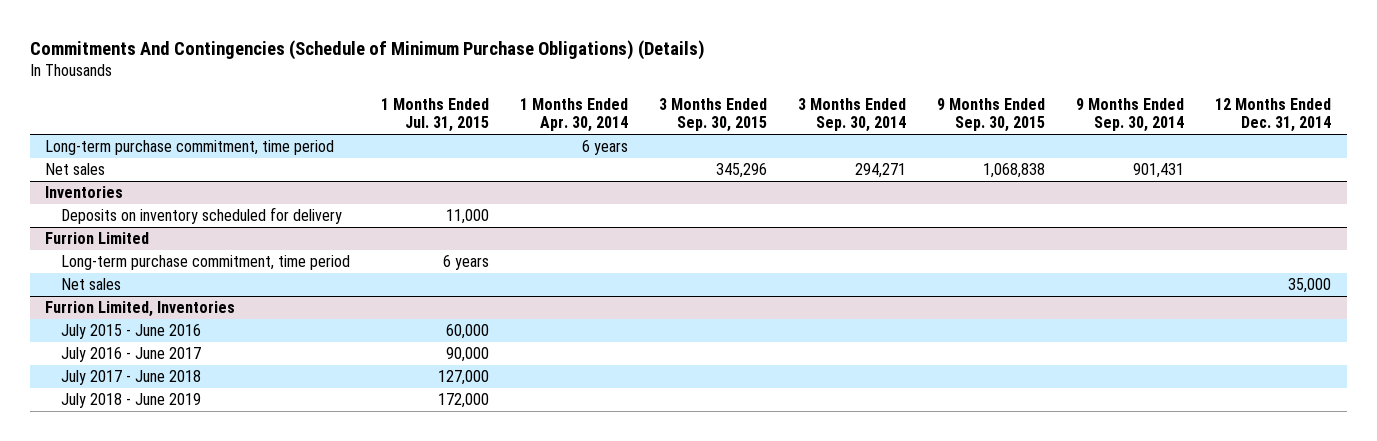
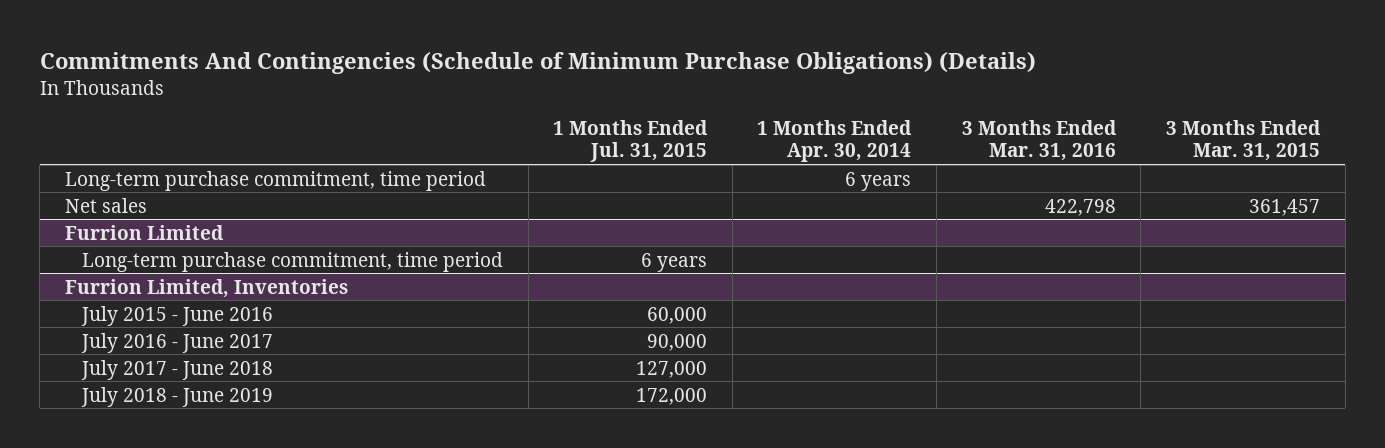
[658,97,767,133] 3 Months Ended Sep. 30, 2015 -> none
[798,97,907,133] 3 Months Ended Sep. 30, 2014 -> none
[937,97,1046,133] 9 Months Ended Sep. 30, 2015 -> none
[1076,97,1185,133] 9 Months Ended Sep. 30, 2014 -> none
[1215,97,1332,133] 12 Months Ended Dec. 31, 2014 -> none
none -> [961,119,1117,162] 3 Months Ended Mar. 31, 2016
none -> [1165,119,1321,162] 3 Months Ended Mar. 31, 2015
[45,186,124,199] Inventories -> none
[60,207,342,225] Deposits on inventory scheduled for delivery -> none
[60,278,121,291] Net sales -> none

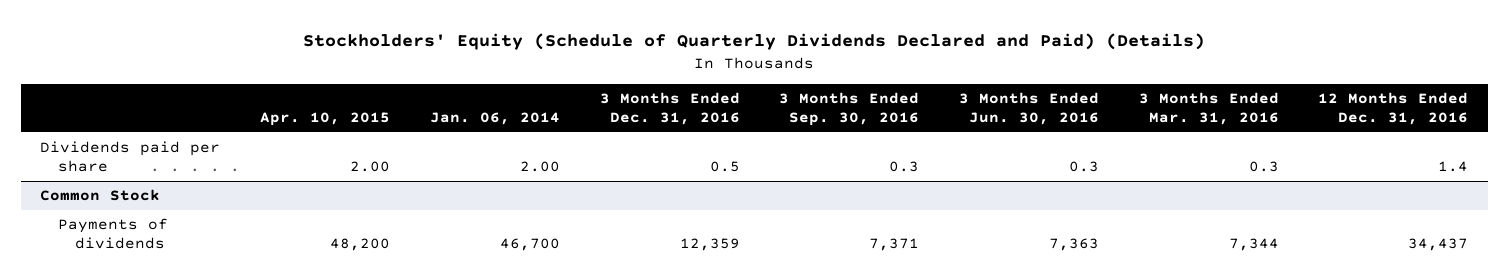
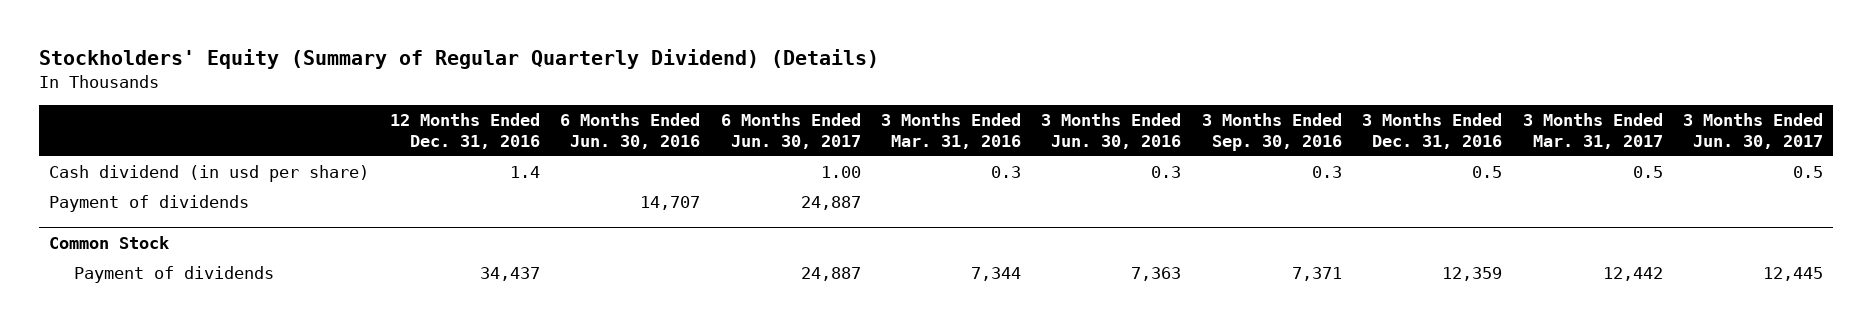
[303,32,1206,50] Stockholders' Equity (Schedule of Quarterly Dividends Declared and Paid) (Details) -> [39,49,880,70] Stockholders' Equity (Summary of Regular Quarterly Dividend) (Details)
[260,112,391,127] Apr. 10, 2015 -> none
[429,112,560,126] Jan. 06, 2014 -> none
none -> [560,112,701,149] 6 Months Ended Jun. 30, 2016
none -> [720,112,861,149] 6 Months Ended Jun. 30, 2017
none -> [1522,112,1663,149] 3 Months Ended Mar. 31, 2017
none -> [1683,112,1824,149] 3 Months Ended Jun. 30, 2017
[40,141,221,173] Dividends paid per share -> [49,165,370,183] Cash dividend (in usd per share)
none -> [49,195,250,213] Payment of dividends
[57,218,168,250] Payments of dividends -> [74,266,275,284] Payment of dividends

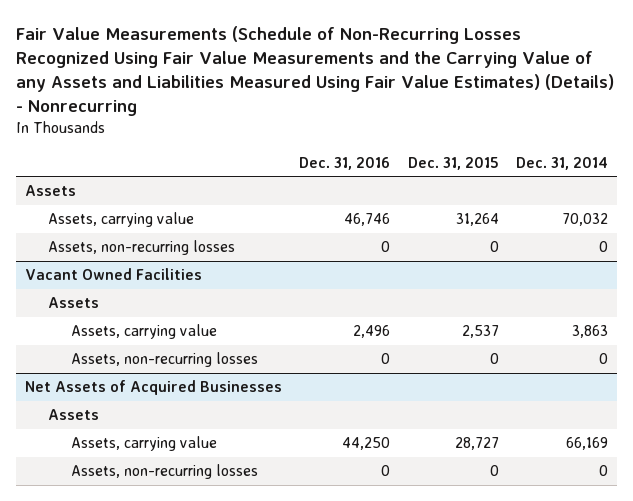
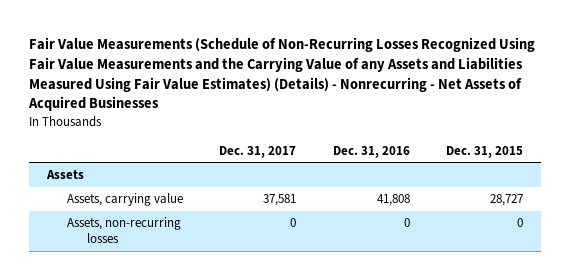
[16,26,615,117] Fair Value Measurements (Schedule of Non-Recurring Losses Recognized Using Fair Value Measurements and the Carrying Value of any Assets and Liabilities Measured Using Fair Value Estimates) (Details) - Nonrecurring -> [28,36,536,112] Fair Value Measurements (Schedule of Non-Recurring Losses Recognized Using Fair Value Measurements and the Carrying Value of any Assets and Liabilities Measured Using Fair Value Estimates) (Details) - Nonrecurring - Net Assets of Acquired Businesses
[516,156,609,170] Dec. 31, 2014 -> none
none -> [219,145,297,158] Dec. 31, 2017
[48,240,236,256] Assets, non-recurring losses -> none
[25,268,203,281] Vacant Owned Facilities -> none
[48,297,100,309] Assets -> none
[71,324,218,340] Assets, carrying value -> none
[71,352,259,368] Assets, non-recurring losses -> none
[25,380,283,396] Net Assets of Acquired Businesses -> none
[48,409,100,421] Assets -> none
[71,436,218,452] Assets, carrying value -> none
[344,213,391,227] 46,746 -> [376,194,410,207] 41,808
[455,213,499,227] 31,264 -> [489,194,523,207] 28,727

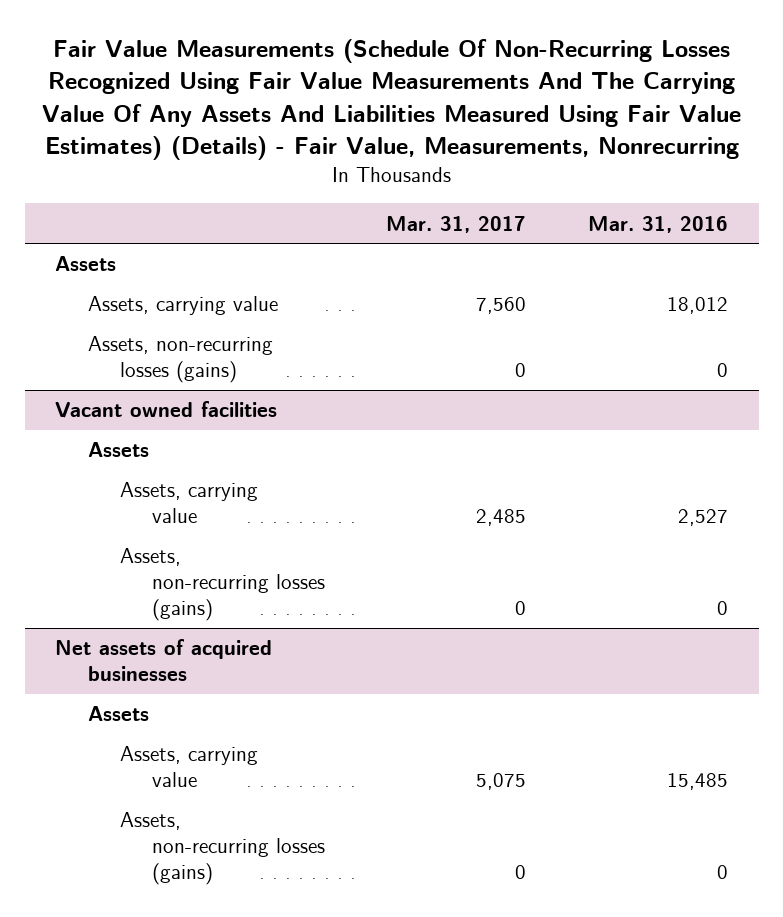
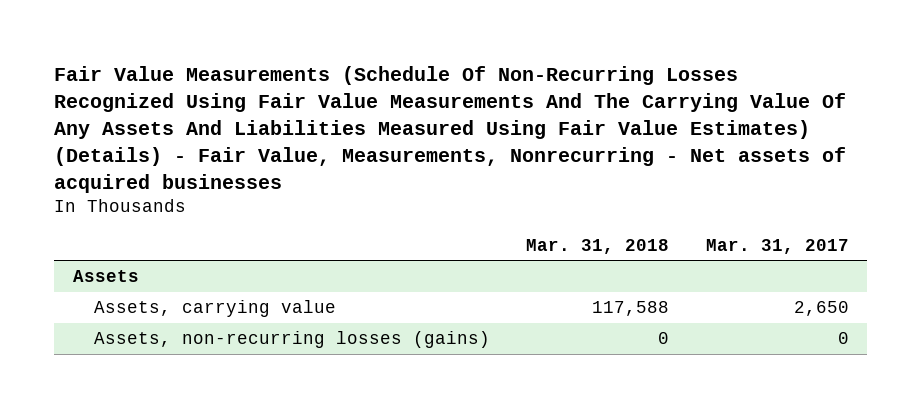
[41,39,741,161] Fair Value Measurements (Schedule Of Non-Recurring Losses Recognized Using Fair Value Measurements And The Carrying Value Of Any Assets And Liabilities Measured Using Fair Value Estimates) (Details) - Fair Value, Measurements, Nonrecurring -> [54,66,847,193] Fair Value Measurements (Schedule Of Non-Recurring Losses Recognized Using Fair Value Measurements And The Carrying Value Of Any Assets And Liabilities Measured Using Fair Value Estimates) (Details) - Fair Value, Measurements, Nonrecurring - Net assets of acquired businesses
[587,215,728,233] Mar. 31, 2016 -> none
none -> [526,238,670,254] Mar. 31, 2018
[87,336,273,384] Assets, non-recurring losses (gains) -> none
[55,401,278,419] Vacant owned facilities -> none
[87,442,149,458] Assets -> none
[119,482,258,524] Assets, carrying value -> none
[119,548,325,622] Assets, non-recurring losses (gains) -> none
[55,639,273,682] Net assets of acquired businesses -> none
[87,706,149,722] Assets -> none
[119,746,258,788] Assets, carrying value -> none
[476,297,527,315] 7,560 -> [793,301,849,317] 2,650

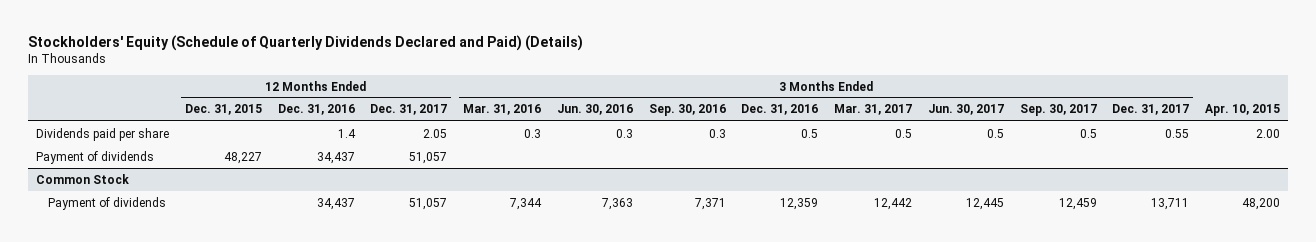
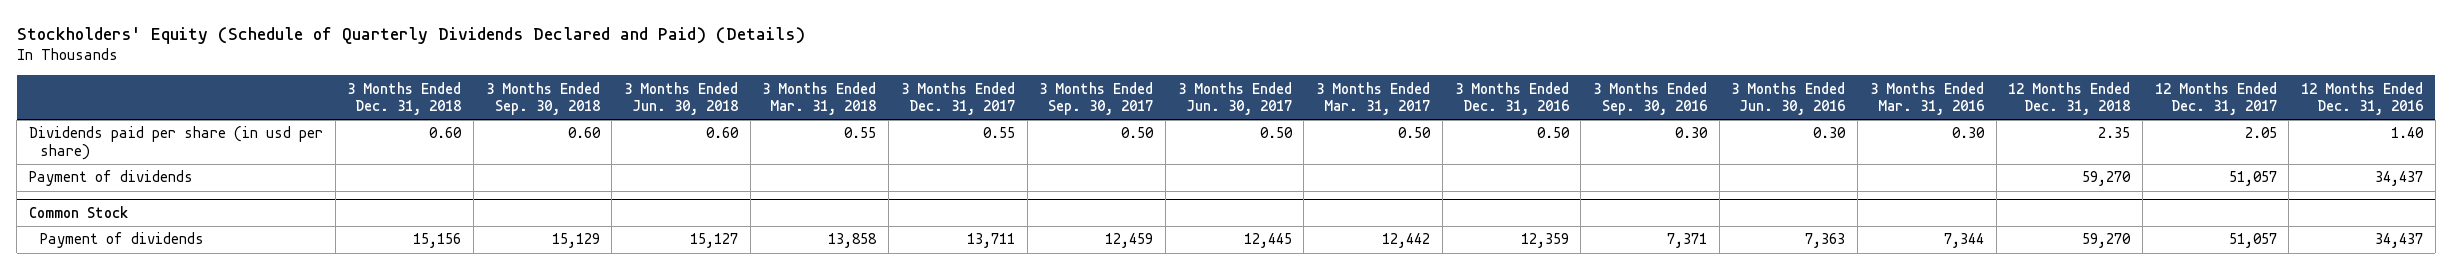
[184,104,262,116] Dec. 31, 2015 -> none
[1205,104,1281,117] Apr. 10, 2015 -> none
none -> [347,81,462,116] 3 Months Ended Dec. 31, 2018
none -> [485,81,600,116] 3 Months Ended Sep. 30, 2018
none -> [624,81,739,116] 3 Months Ended Jun. 30, 2018
none -> [762,81,877,116] 3 Months Ended Mar. 31, 2018
none -> [2008,81,2131,116] 12 Months Ended Dec. 31, 2018
[36,127,170,141] Dividends paid per share -> [28,126,323,160] Dividends paid per share (in usd per share)
[337,128,356,138] 1.4 -> [2391,127,2425,139] 1.40
[524,128,542,138] 0.3 -> [1951,127,1985,139] 0.30
[615,128,633,138] 0.3 -> [1813,127,1847,139] 0.30
[708,128,726,138] 0.3 -> [1675,127,1709,139] 0.30
[801,128,819,138] 0.5 -> [1536,127,1570,139] 0.50
[895,128,913,138] 0.5 -> [1398,127,1432,139] 0.50
[986,128,1004,138] 0.5 -> [1259,127,1293,139] 0.50
[1079,128,1097,138] 0.5 -> [1121,127,1155,139] 0.50

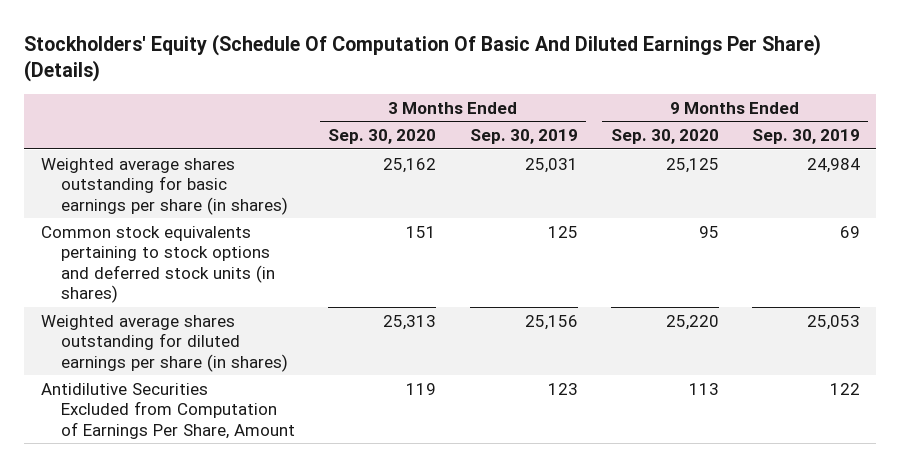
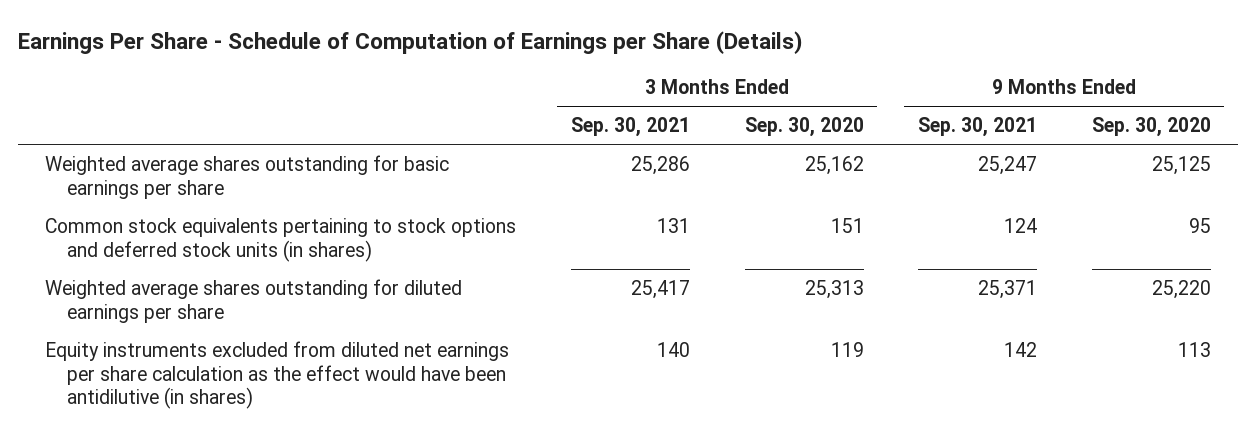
[24,33,822,83] Stockholders' Equity (Schedule Of Computation Of Basic And Diluted Earnings Per Share) (Details) -> [18,30,803,54] Earnings Per Share - Schedule of Computation of Earnings per Share (Details)
[469,129,578,145] Sep. 30, 2019 -> none
[751,129,860,145] Sep. 30, 2019 -> none
none -> [570,117,690,138] Sep. 30, 2021
none -> [918,117,1038,138] Sep. 30, 2021
[40,157,289,215] Weighted average shares outstanding for basic earnings per share (in shares) -> [45,154,450,199] Weighted average shares outstanding for basic earnings per share
[40,314,289,372] Weighted average shares outstanding for diluted earnings per share (in shares) -> [45,278,463,323] Weighted average shares outstanding for diluted earnings per share
[40,382,296,439] Antidilutive Securities Excluded from Computation of Earnings Per Share, Amount -> [45,340,510,410] Equity instruments excluded from diluted net earnings per share calculation as the effect would have been antidilutive (in shares)

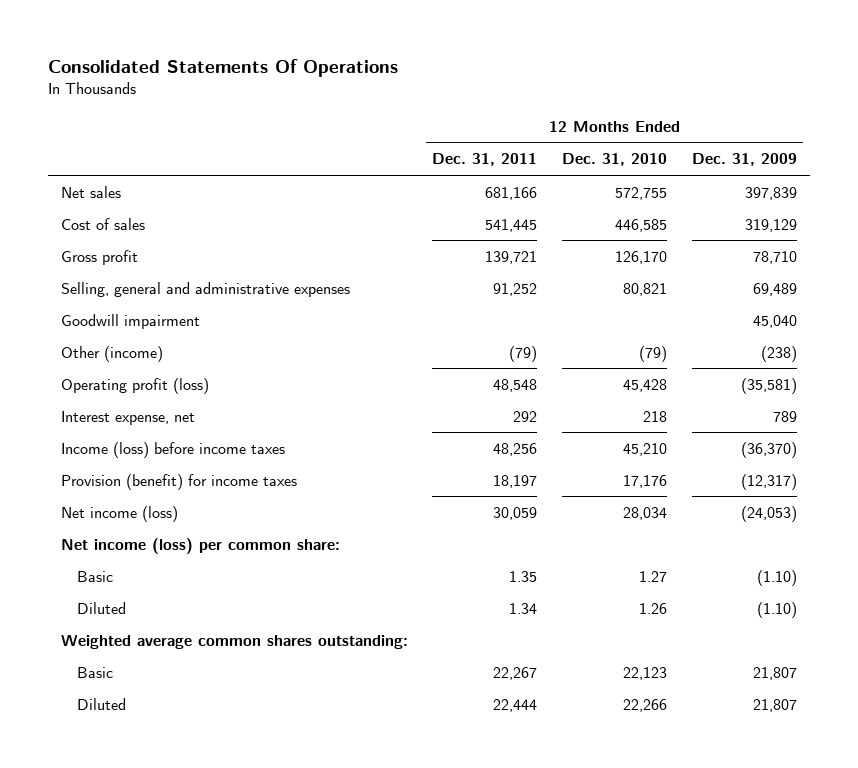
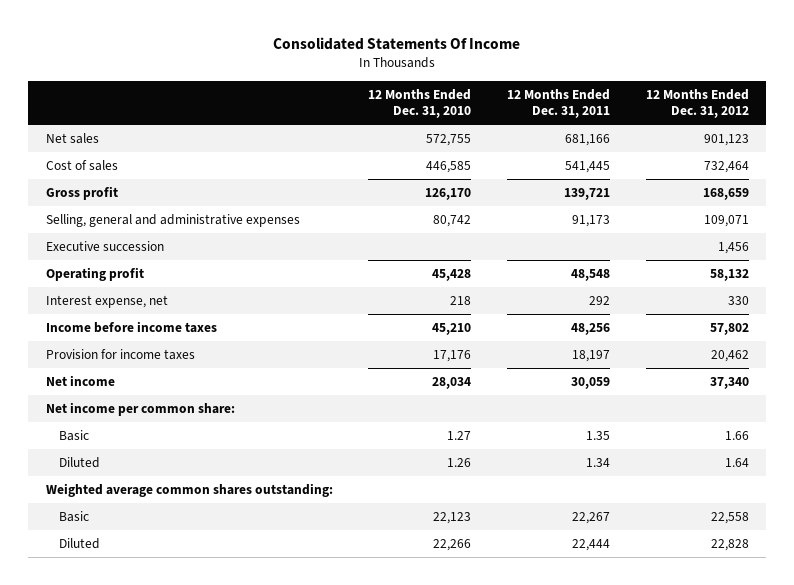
[48,58,399,77] Consolidated Statements Of Operations -> [273,37,521,51] Consolidated Statements Of Income
[692,153,798,167] Dec. 31, 2009 -> none
none -> [645,88,749,119] 12 Months Ended Dec. 31, 2012
[60,313,200,329] Goodwill impairment -> none
[60,345,163,362] Other (income) -> none
[493,282,538,296] 91,252 -> [572,214,611,227] 91,173
[623,282,668,296] 80,821 -> [433,214,472,227] 80,742
none -> [45,240,164,251] Executive succession
[60,377,209,394] Operating profit (loss) -> [45,266,144,281] Operating profit
[60,441,285,458] Income (loss) before income taxes -> [45,320,217,333] Income before income taxes
[60,473,297,490] Provision (benefit) for income taxes -> [45,348,195,360] Provision for income taxes
[60,505,178,522] Net income (loss) -> [45,374,115,386] Net income
[60,537,340,554] Net income (loss) per common share: -> [45,401,235,416] Net income per common share:

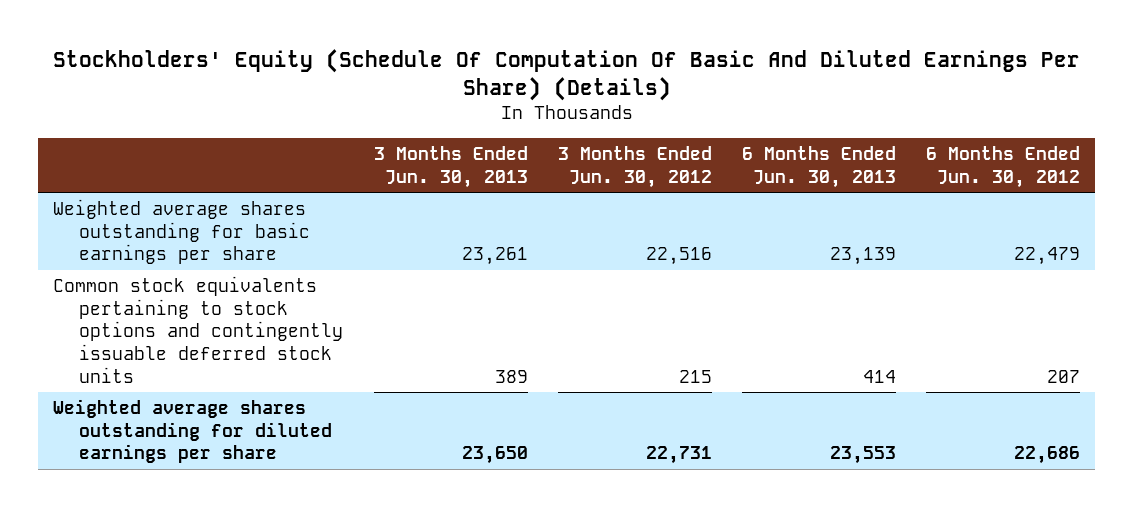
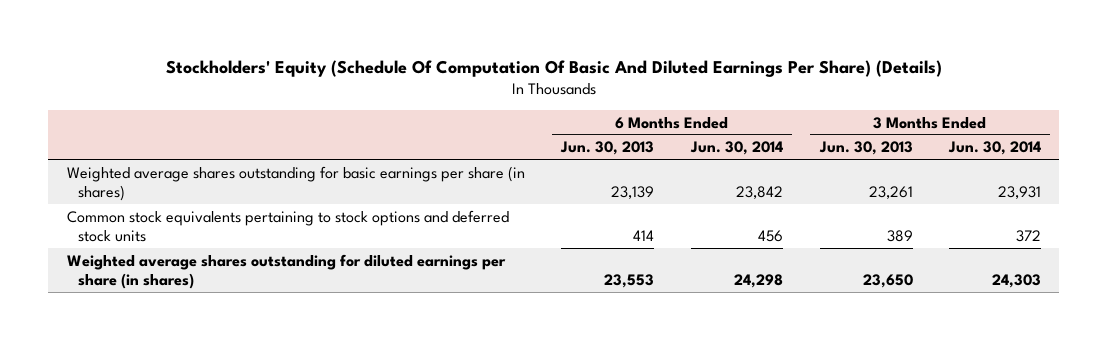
[557,145,712,188] 3 Months Ended Jun. 30, 2012 -> none
[926,145,1081,188] 6 Months Ended Jun. 30, 2012 -> none
none -> [689,141,783,156] Jun. 30, 2014
none -> [948,141,1042,156] Jun. 30, 2014
[53,199,311,265] Weighted average shares outstanding for basic earnings per share -> [66,165,525,202] Weighted average shares outstanding for basic earnings per share (in shares)
[53,276,344,383] Common stock equivalents pertaining to stock options and contingently issuable deferred stock units -> [66,209,509,243] Common stock equivalents pertaining to stock options and deferred stock units
[53,399,333,464] Weighted average shares outstanding for diluted earnings per share -> [66,253,506,290] Weighted average shares outstanding for diluted earnings per share (in shares)

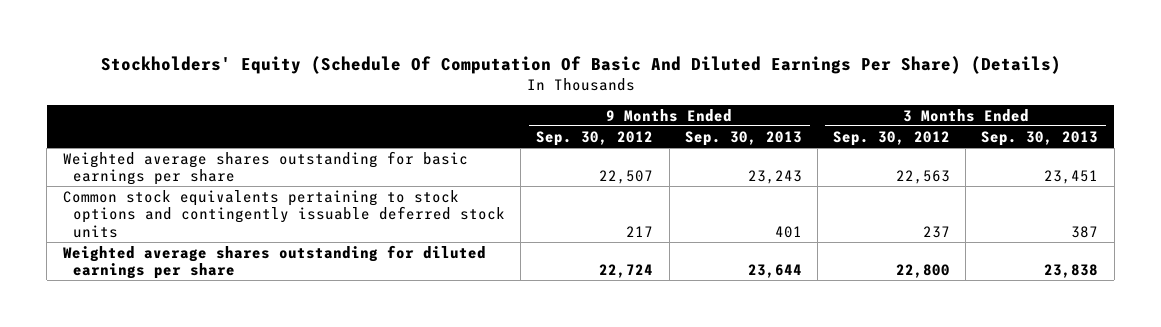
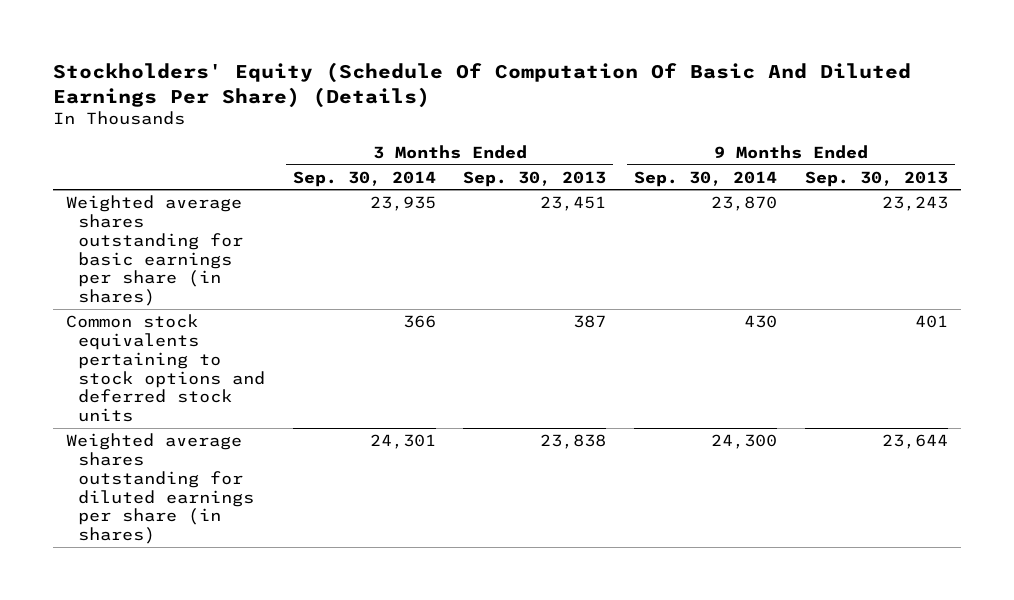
[536,130,654,146] Sep. 30, 2012 -> none
[833,130,951,146] Sep. 30, 2012 -> none
none -> [292,170,436,187] Sep. 30, 2014
none -> [634,170,778,187] Sep. 30, 2014
[62,150,468,186] Weighted average shares outstanding for basic earnings per share -> [66,194,244,307] Weighted average shares outstanding for basic earnings per share (in shares)
[62,189,506,238] Common stock equivalents pertaining to stock options and contingently issuable deferred stock units -> [66,313,266,423] Common stock equivalents pertaining to stock options and deferred stock units
[62,244,486,280] Weighted average shares outstanding for diluted earnings per share -> [66,432,255,545] Weighted average shares outstanding for diluted earnings per share (in shares)

